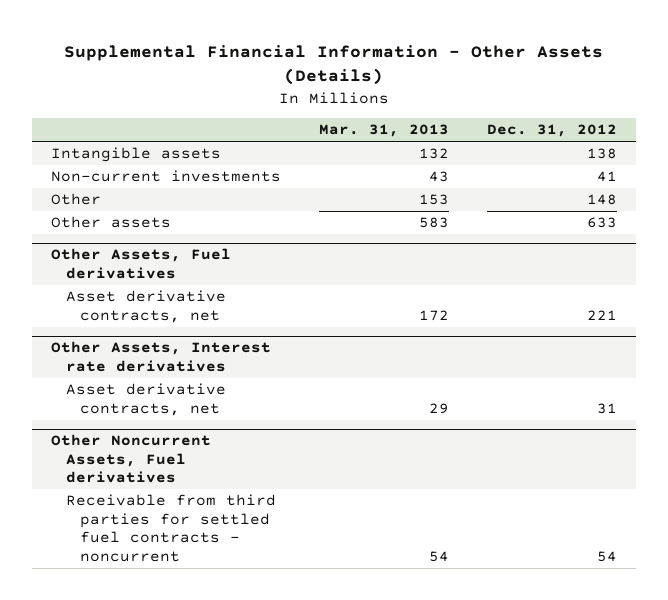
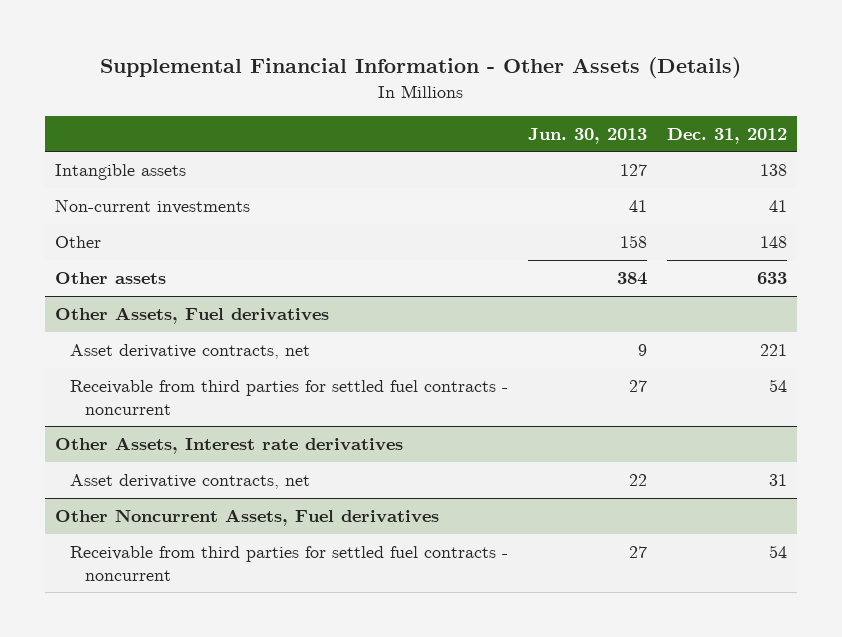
[319,124,450,138] Mar. 31, 2013 -> none
none -> [527,127,647,144] Jun. 30, 2013
none -> [70,380,509,415] Receivable from third parties for settled fuel contracts - noncurrent

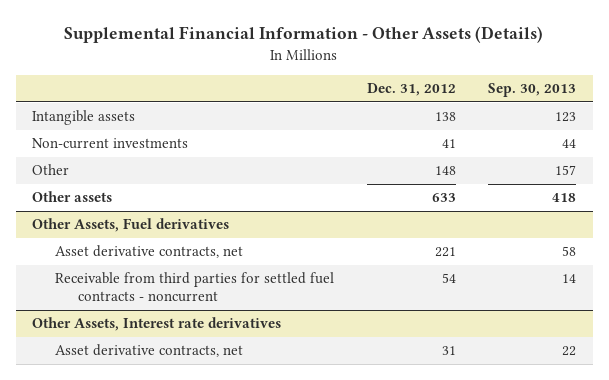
[527,127,647,144] Jun. 30, 2013 -> none
none -> [488,83,577,98] Sep. 30, 2013
[54,509,439,527] Other Noncurrent Assets, Fuel derivatives -> none
[70,546,509,581] Receivable from third parties for settled fuel contracts - noncurrent -> none

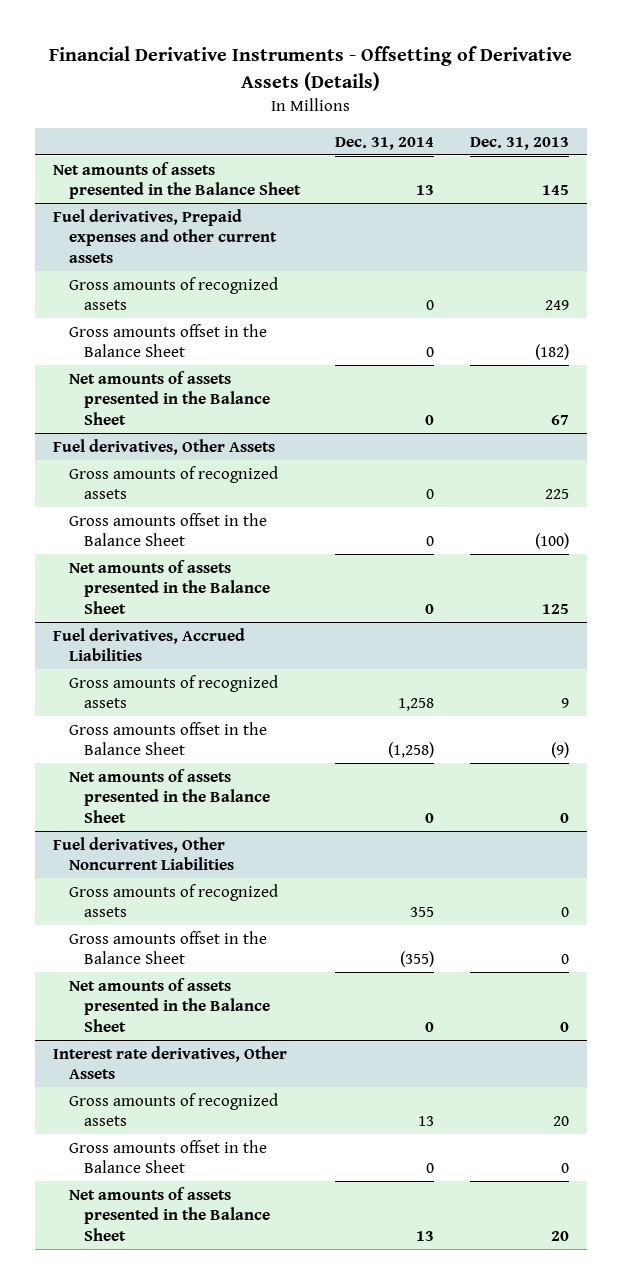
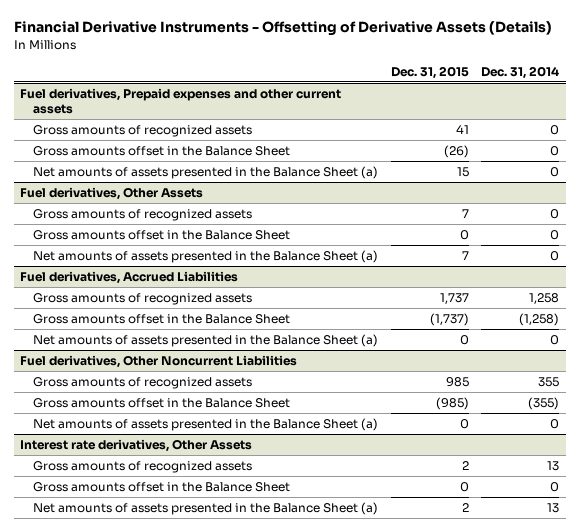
[470,136,570,150] Dec. 31, 2013 -> none
none -> [390,65,469,79] Dec. 31, 2015
[52,161,301,200] Net amounts of assets presented in the Balance Sheet -> none
[68,370,271,425] Net amounts of assets presented in the Balance Sheet -> [33,165,379,179] Net amounts of assets presented in the Balance Sheet (a)
[68,559,271,614] Net amounts of assets presented in the Balance Sheet -> [33,249,379,263] Net amounts of assets presented in the Balance Sheet (a)
[68,768,271,823] Net amounts of assets presented in the Balance Sheet -> [33,333,379,347] Net amounts of assets presented in the Balance Sheet (a)
[68,977,271,1032] Net amounts of assets presented in the Balance Sheet -> [33,417,379,431] Net amounts of assets presented in the Balance Sheet (a)
[68,1186,271,1241] Net amounts of assets presented in the Balance Sheet -> [33,501,379,515] Net amounts of assets presented in the Balance Sheet (a)

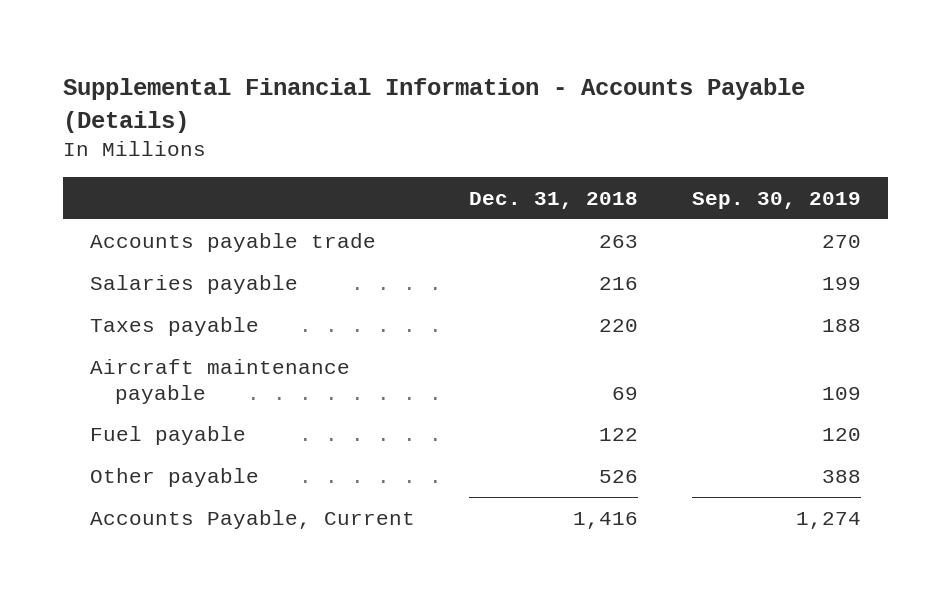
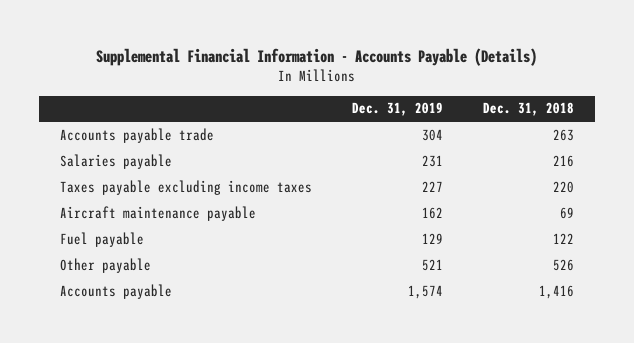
[691,191,861,209] Sep. 30, 2019 -> none
none -> [352,102,444,117] Dec. 31, 2019
[89,316,259,336] Taxes payable -> [59,179,312,195] Taxes payable excluding income taxes
[89,509,415,529] Accounts Payable, Current -> [59,283,172,299] Accounts payable

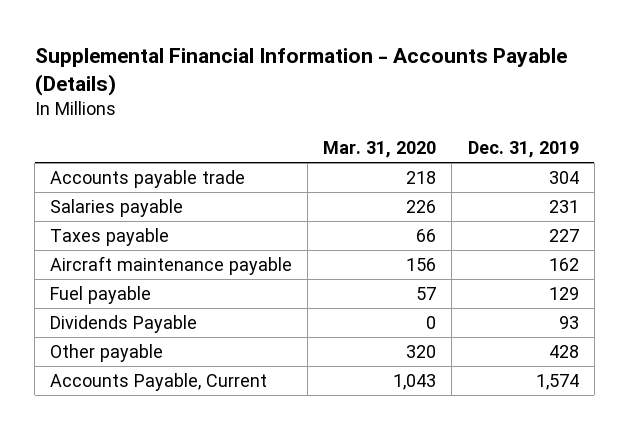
[483,102,575,117] Dec. 31, 2018 -> none
none -> [323,141,437,159] Mar. 31, 2020
[59,179,312,195] Taxes payable excluding income taxes -> [50,228,170,247] Taxes payable
none -> [50,315,198,334] Dividends Payable
[422,258,444,271] 521 -> [548,345,579,359] 428
[59,283,172,299] Accounts payable -> [50,373,268,392] Accounts Payable, Current

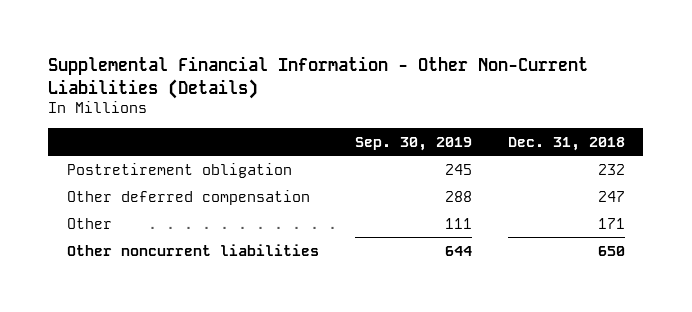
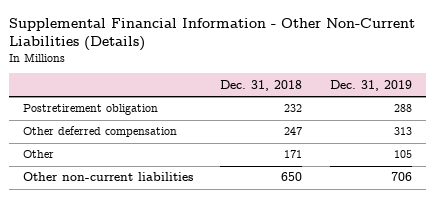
[354,136,472,151] Sep. 30, 2019 -> none
none -> [329,79,412,91] Dec. 31, 2019
[66,243,319,256] Other noncurrent liabilities -> [23,172,194,182] Other non-current liabilities

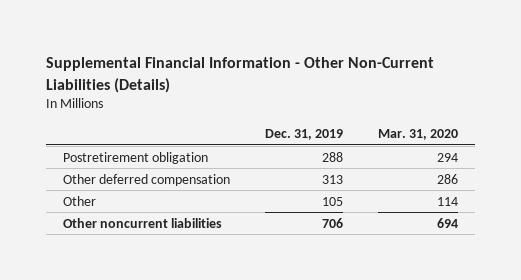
[220,79,303,91] Dec. 31, 2018 -> none
none -> [377,129,458,141] Mar. 31, 2020
[23,172,194,182] Other non-current liabilities -> [63,217,223,228] Other noncurrent liabilities

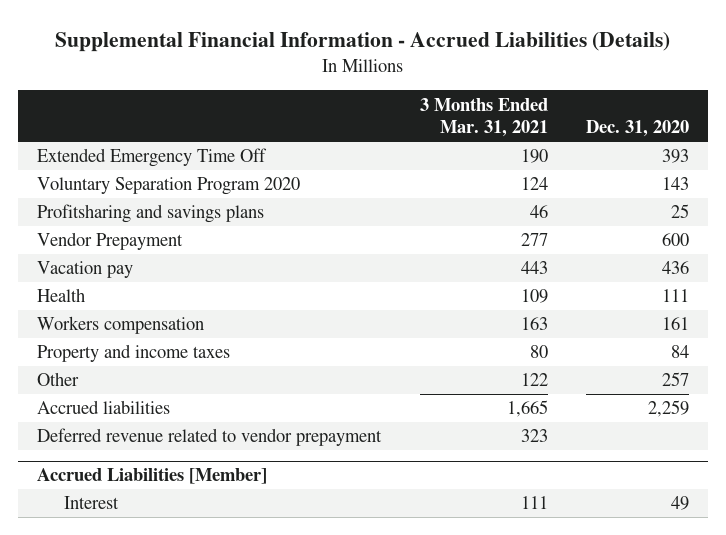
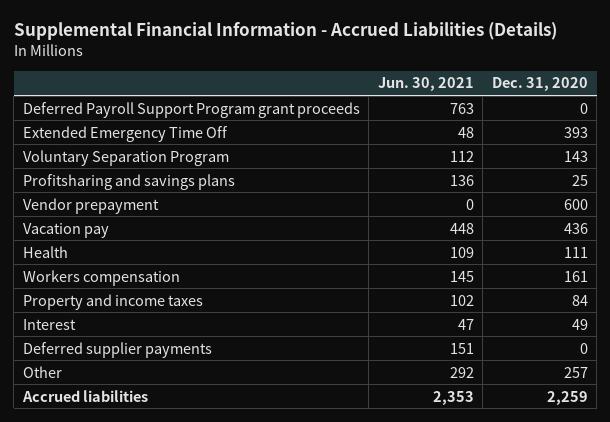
[419,97,548,137] 3 Months Ended Mar. 31, 2021 -> none
none -> [377,77,474,92] Jun. 30, 2021
none -> [22,101,360,118] Deferred Payroll Support Program grant proceeds
[37,177,301,196] Voluntary Separation Program 2020 -> [22,149,229,166] Voluntary Separation Program
[37,232,184,251] Vendor Prepayment -> [22,197,159,214] Vendor prepayment
none -> [22,318,76,330] Interest
none -> [22,341,212,358] Deferred supplier payments
[37,428,383,447] Deferred revenue related to vendor prepayment -> none
[37,468,268,485] Accrued Liabilities [Member] -> none
[63,496,119,510] Interest -> none

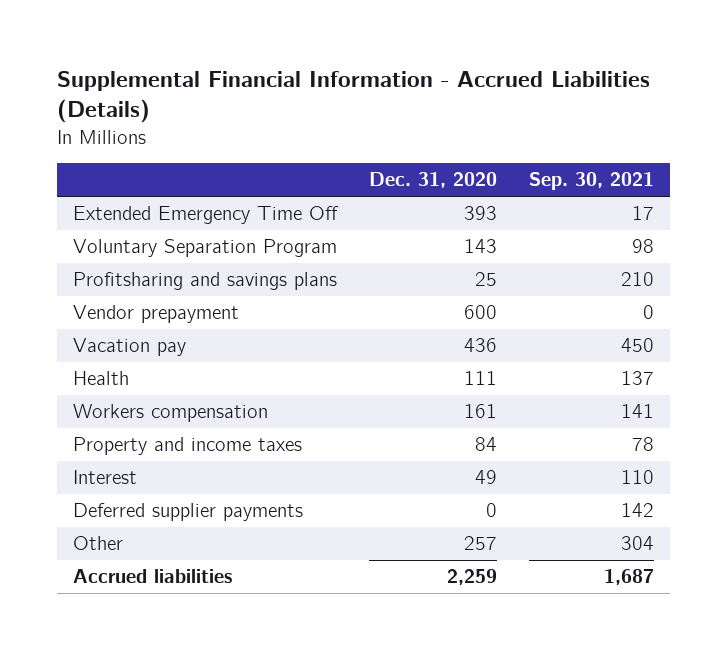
[377,77,474,92] Jun. 30, 2021 -> none
none -> [529,172,655,191] Sep. 30, 2021
[22,101,360,118] Deferred Payroll Support Program grant proceeds -> none

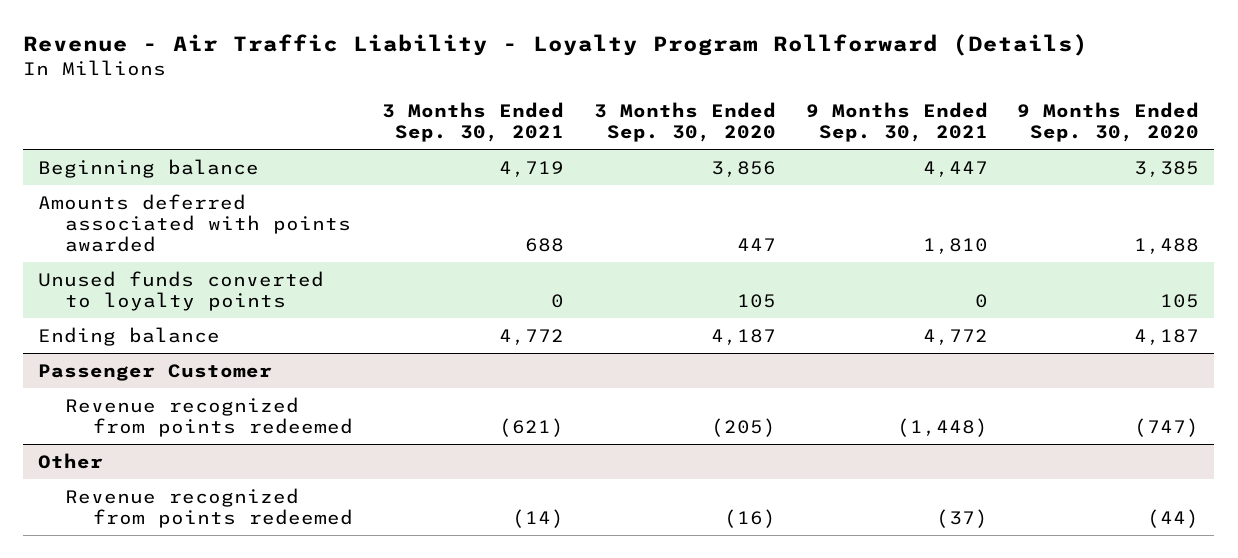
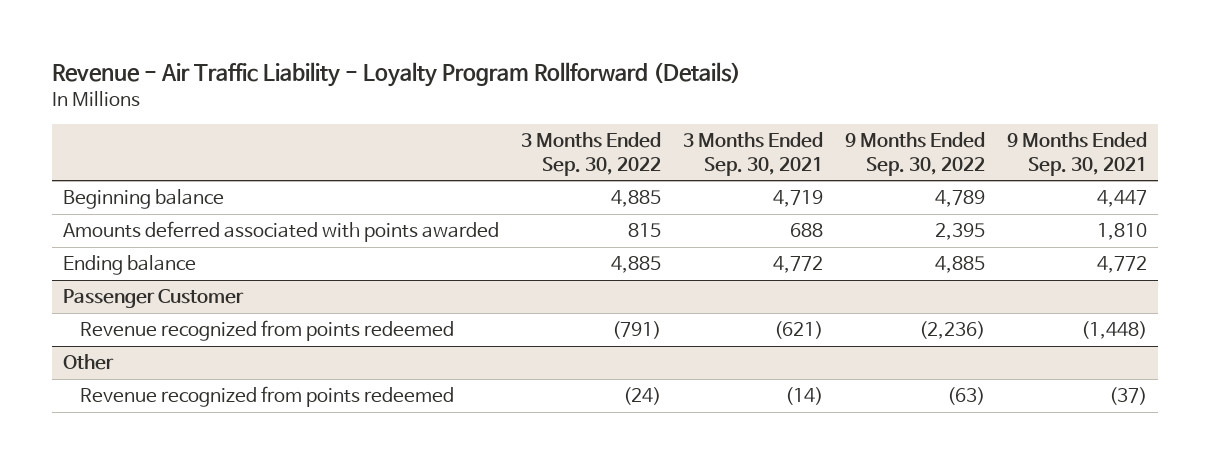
[593,102,776,143] 3 Months Ended Sep. 30, 2020 -> none
[1017,102,1200,143] 9 Months Ended Sep. 30, 2020 -> none
none -> [520,132,661,176] 3 Months Ended Sep. 30, 2022
none -> [844,132,985,176] 9 Months Ended Sep. 30, 2022
[38,270,325,311] Unused funds converted to loyalty points -> none

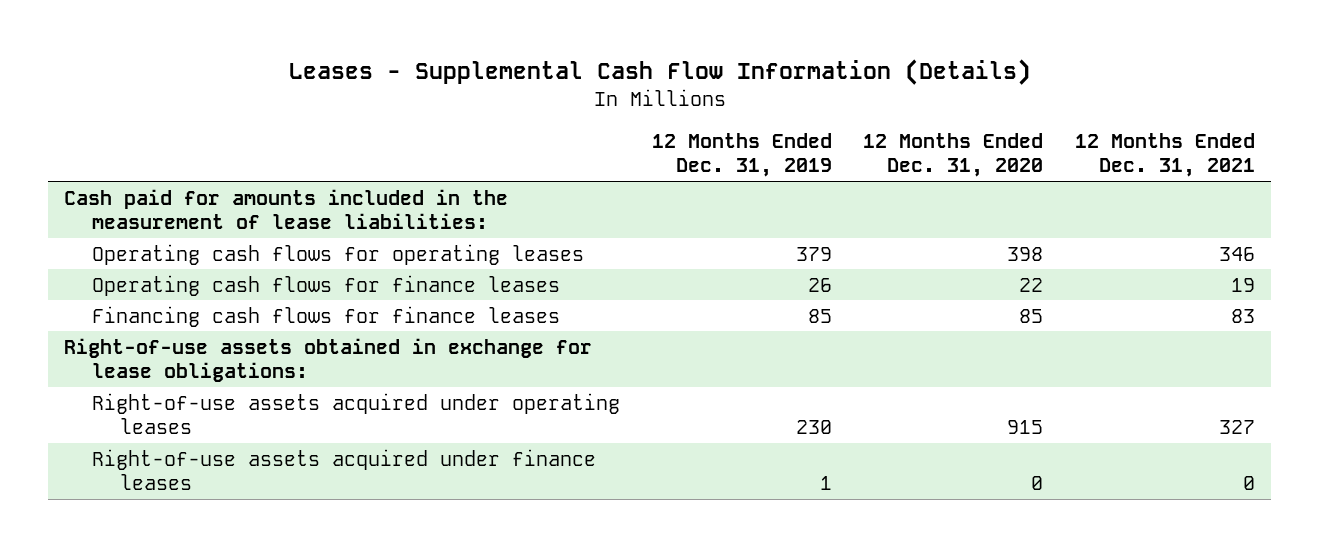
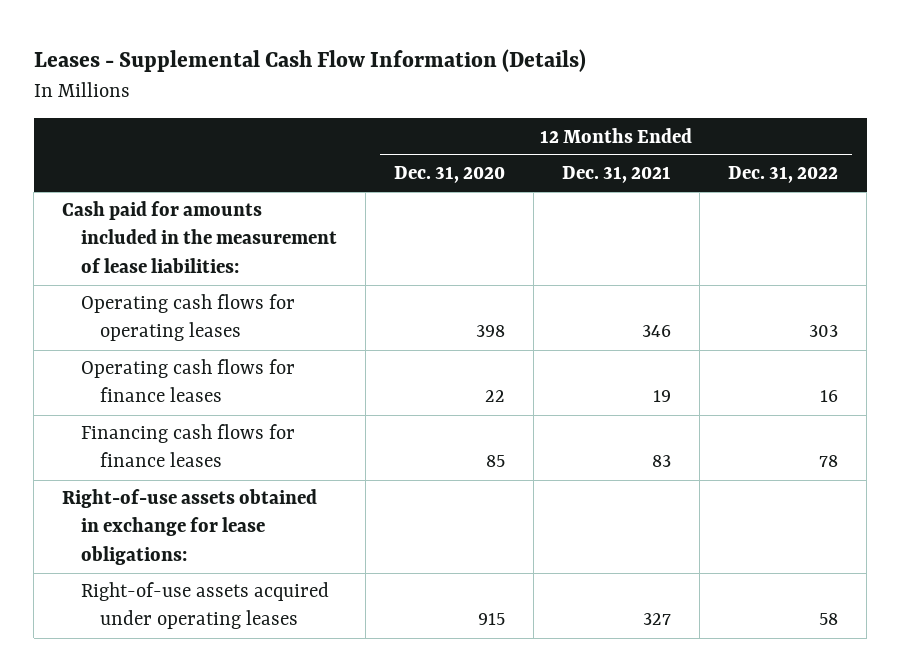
[651,132,832,178] 12 Months Ended Dec. 31, 2019 -> none
none -> [728,166,839,184] Dec. 31, 2022
[92,448,597,491] Right-of-use assets acquired under finance leases -> none

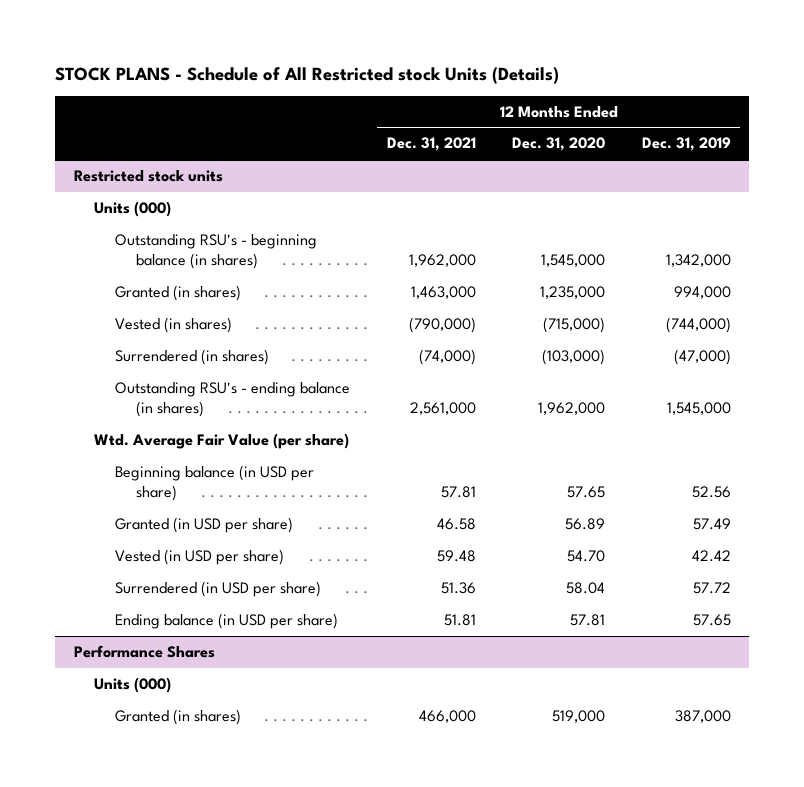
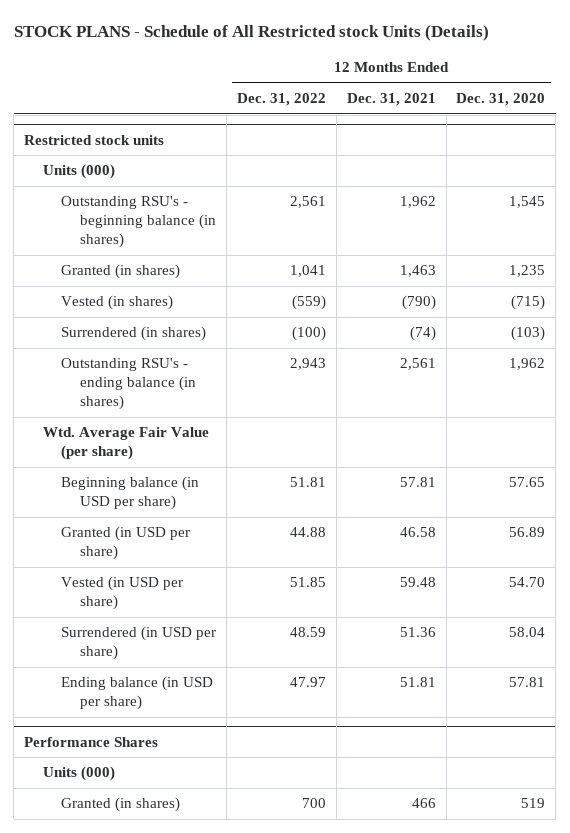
[641,137,731,152] Dec. 31, 2019 -> none
none -> [236,93,326,107] Dec. 31, 2022
[408,254,476,268] 1,962,000 -> [399,196,436,209] 1,962
[541,254,606,268] 1,545,000 -> [509,196,546,209] 1,545
[410,286,476,300] 1,463,000 -> [399,265,436,278] 1,463
[540,286,606,300] 1,235,000 -> [509,265,546,278] 1,235
[408,317,476,334] (790,000) -> [401,295,436,311] (790)
[543,317,606,334] (715,000) -> [511,295,546,311] (715)
[418,349,476,366] (74,000) -> [409,326,436,342] (74)
[542,349,606,366] (103,000) -> [511,326,546,342] (103)
[409,402,476,416] 2,561,000 -> [399,358,436,371] 2,561
[538,402,606,416] 1,962,000 -> [509,358,546,371] 1,962
[418,710,476,724] 466,000 -> [411,798,436,809] 466
[552,710,606,724] 519,000 -> [521,798,546,809] 519

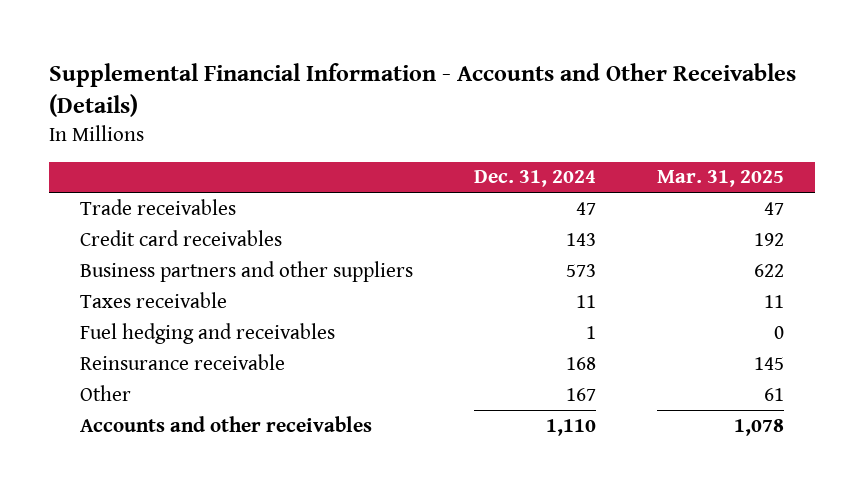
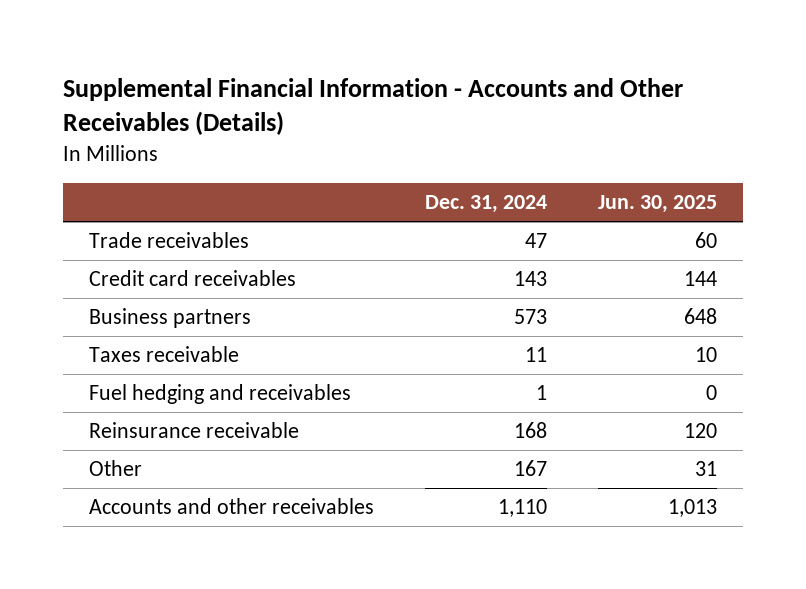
[657,170,785,188] Mar. 31, 2025 -> none
none -> [598,195,718,214] Jun. 30, 2025
[79,260,413,282] Business partners and other suppliers -> [88,308,251,329] Business partners

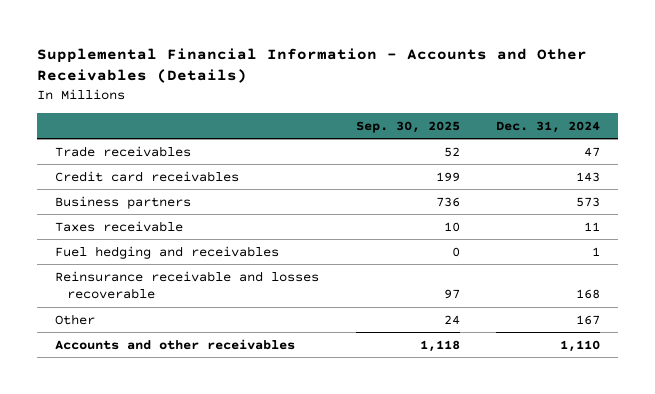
[598,195,718,214] Jun. 30, 2025 -> none
none -> [355,120,460,133] Sep. 30, 2025
[88,422,299,439] Reinsurance receivable -> [55,270,320,300] Reinsurance receivable and losses recoverable

